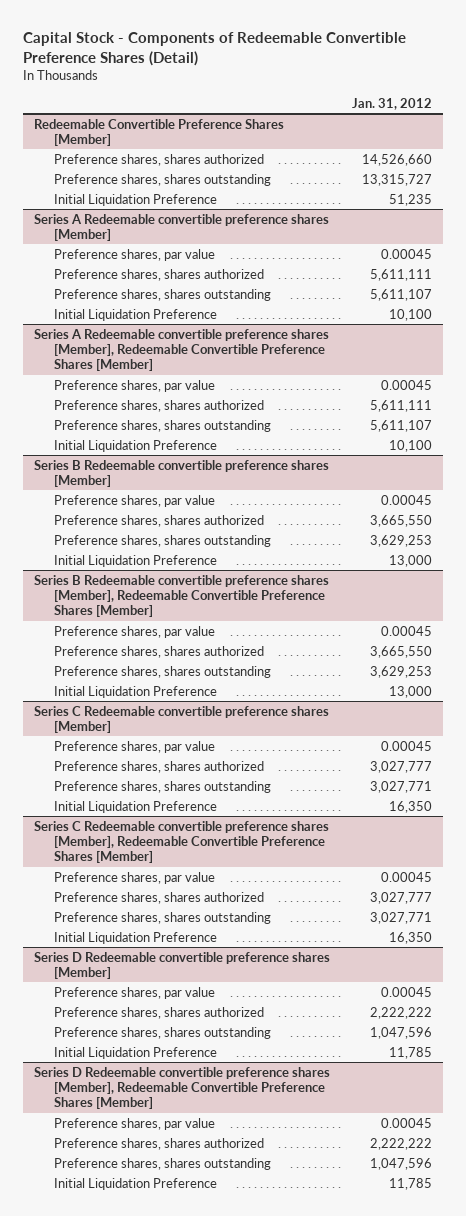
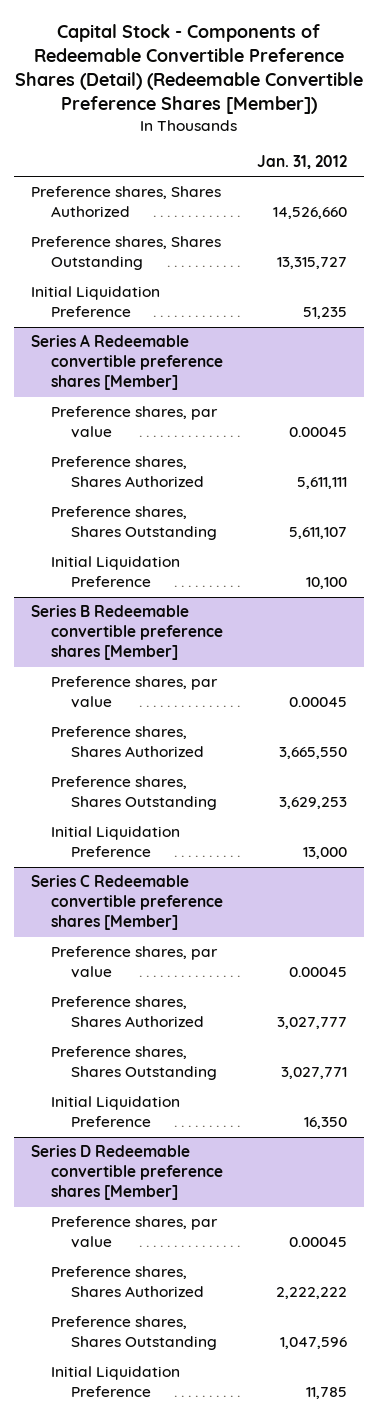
[23,32,407,66] Capital Stock - Components of Redeemable Convertible Preference Shares (Detail) -> [14,23,363,115] Capital Stock - Components of Redeemable Convertible Preference Shares (Detail) (Redeemable Convertible Preference Shares [Member])
[34,118,285,147] Redeemable Convertible Preference Shares [Member] -> none
[54,153,265,166] Preference shares, shares authorized -> [30,186,221,218] Preference shares, Shares Authorized
[54,173,272,186] Preference shares, shares outstanding -> [30,236,221,271] Preference shares, Shares Outstanding
[54,308,218,321] Initial Liquidation Preference -> none
[34,328,330,372] Series A Redeemable convertible preference shares [Member], Redeemable Convertible Preference Shares [Member] -> none
[54,379,216,392] Preference shares, par value -> none
[54,399,265,412] Preference shares, shares authorized -> none
[54,419,272,432] Preference shares, shares outstanding -> none
[54,268,265,281] Preference shares, shares authorized -> [50,456,204,488] Preference shares, Shares Authorized
[54,288,272,301] Preference shares, shares outstanding -> [50,506,217,541] Preference shares, Shares Outstanding
[54,554,218,567] Initial Liquidation Preference -> none
[34,574,330,618] Series B Redeemable convertible preference shares [Member], Redeemable Convertible Preference Shares [Member] -> none
[54,625,216,638] Preference shares, par value -> none
[54,645,265,658] Preference shares, shares authorized -> none
[54,665,272,678] Preference shares, shares outstanding -> none
[54,514,265,527] Preference shares, shares authorized -> [50,726,204,758] Preference shares, Shares Authorized
[54,534,272,547] Preference shares, shares outstanding -> [50,776,217,811] Preference shares, Shares Outstanding
[54,800,218,813] Initial Liquidation Preference -> none
[34,820,330,864] Series C Redeemable convertible preference shares [Member], Redeemable Convertible Preference Shares [Member] -> none
[54,871,216,884] Preference shares, par value -> none
[54,891,265,904] Preference shares, shares authorized -> none
[54,911,272,924] Preference shares, shares outstanding -> none
[54,760,265,773] Preference shares, shares authorized -> [50,996,204,1028] Preference shares, Shares Authorized
[54,780,272,793] Preference shares, shares outstanding -> [50,1046,217,1081] Preference shares, Shares Outstanding
[54,1046,218,1059] Initial Liquidation Preference -> none
[34,1066,331,1110] Series D Redeemable convertible preference shares [Member], Redeemable Convertible Preference Shares [Member] -> none
[54,1117,216,1130] Preference shares, par value -> none
[54,1137,265,1150] Preference shares, shares authorized -> none
[54,1157,272,1170] Preference shares, shares outstanding -> none
[54,1006,265,1019] Preference shares, shares authorized -> [50,1266,204,1298] Preference shares, Shares Authorized
[54,1026,272,1039] Preference shares, shares outstanding -> [50,1316,217,1351] Preference shares, Shares Outstanding

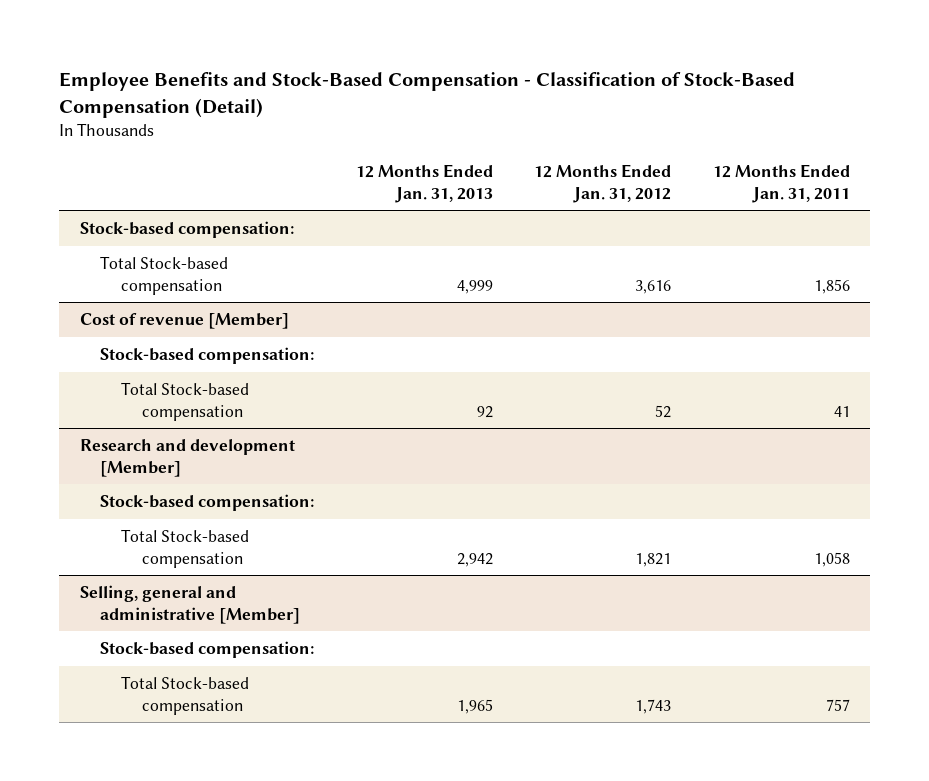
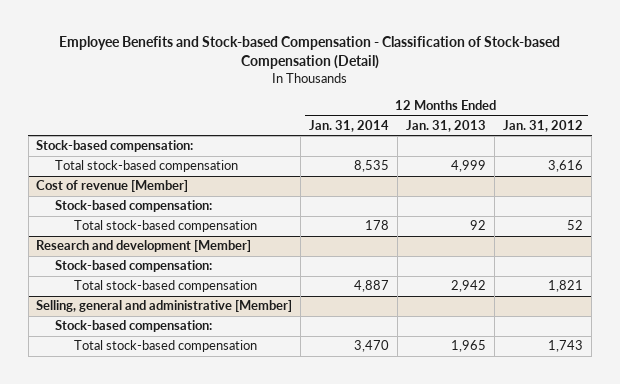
[58,71,795,118] Employee Benefits and Stock-Based Compensation - Classification of Stock-Based Compensation (Detail) -> [58,36,560,70] Employee Benefits and Stock-based Compensation - Classification of Stock-based Compensation (Detail)
[712,163,850,203] 12 Months Ended Jan. 31, 2011 -> none
none -> [309,119,390,132] Jan. 31, 2014
[100,255,229,295] Total Stock-based compensation -> [55,160,239,173] Total stock-based compensation
[121,381,250,421] Total Stock-based compensation -> [73,220,257,233] Total stock-based compensation
[121,528,250,568] Total Stock-based compensation -> [73,280,257,293] Total stock-based compensation
[121,675,250,715] Total Stock-based compensation -> [73,340,257,353] Total stock-based compensation

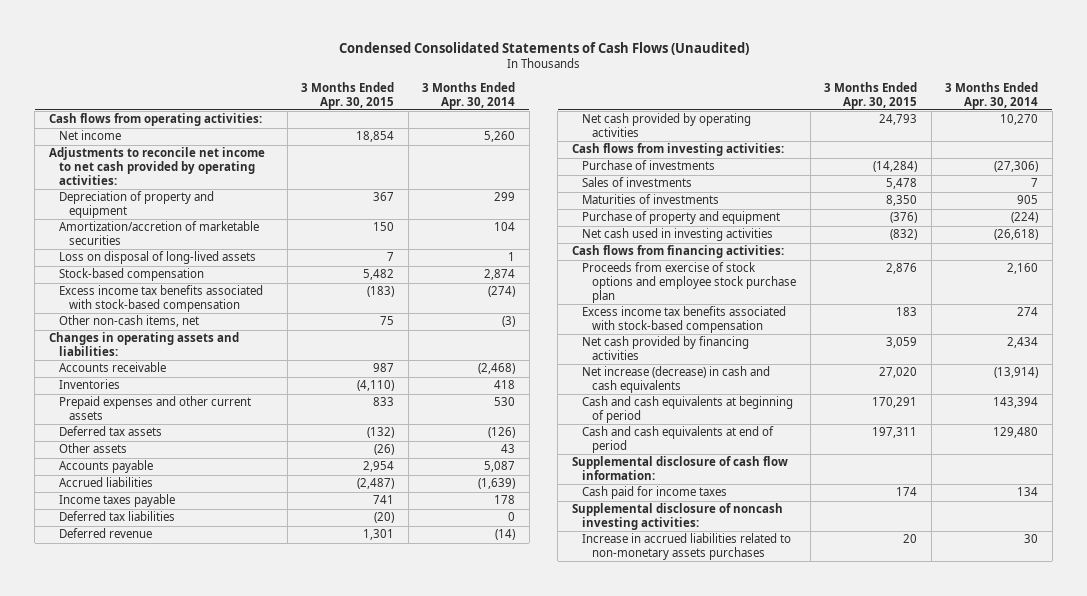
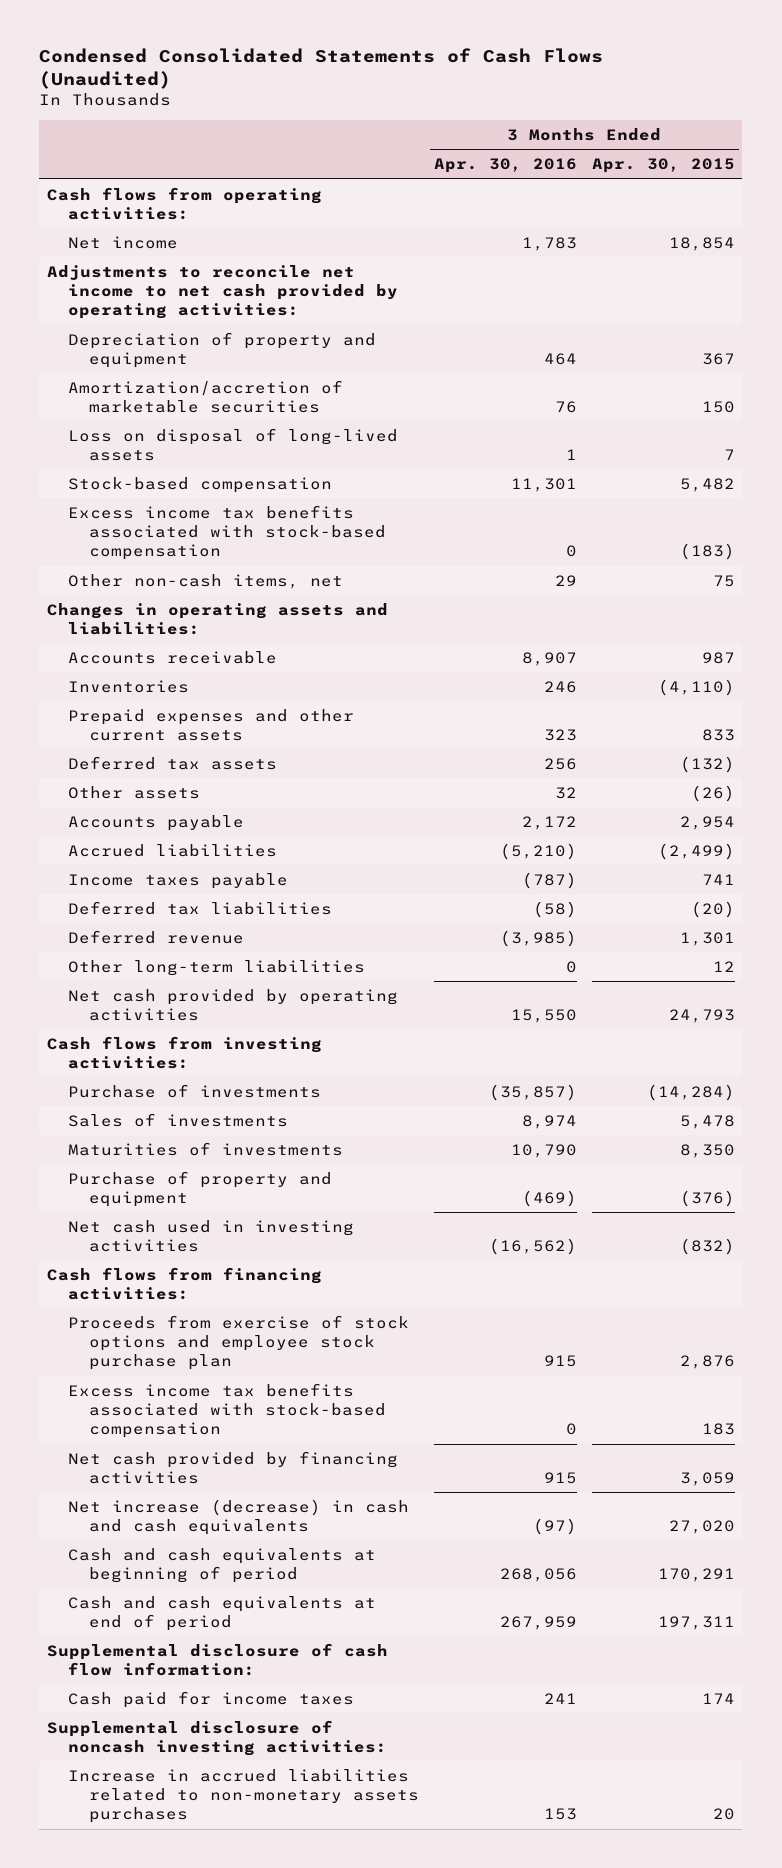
[422,81,516,109] 3 Months Ended Apr. 30, 2014 -> none
none -> [433,158,577,174] Apr. 30, 2016
[357,478,395,490] (2,487) -> [657,842,735,860] (2,499)
none -> [67,959,365,976] Other long-term liabilities

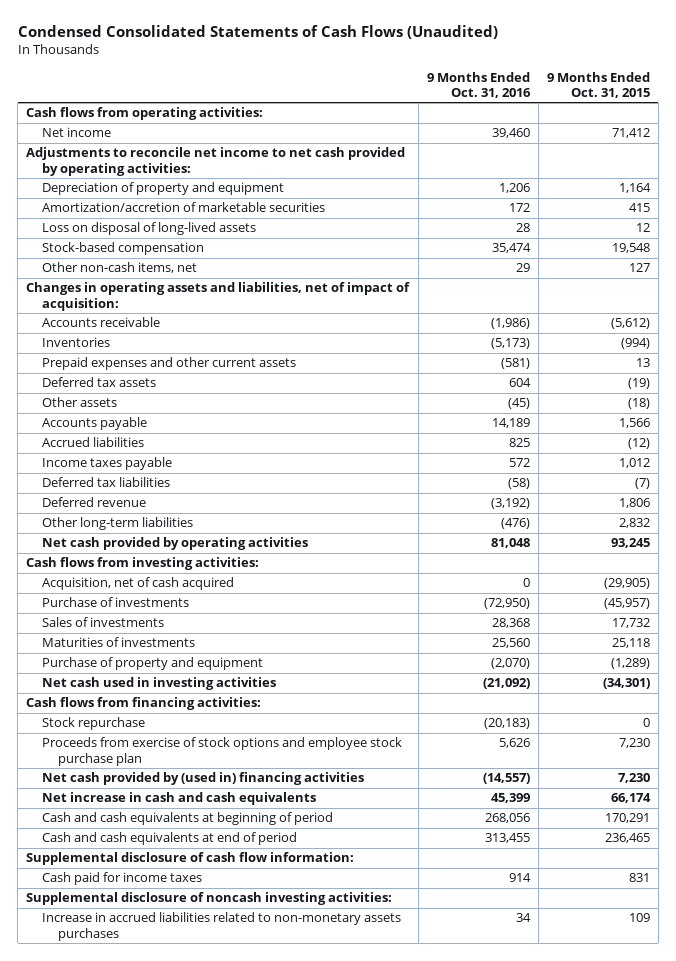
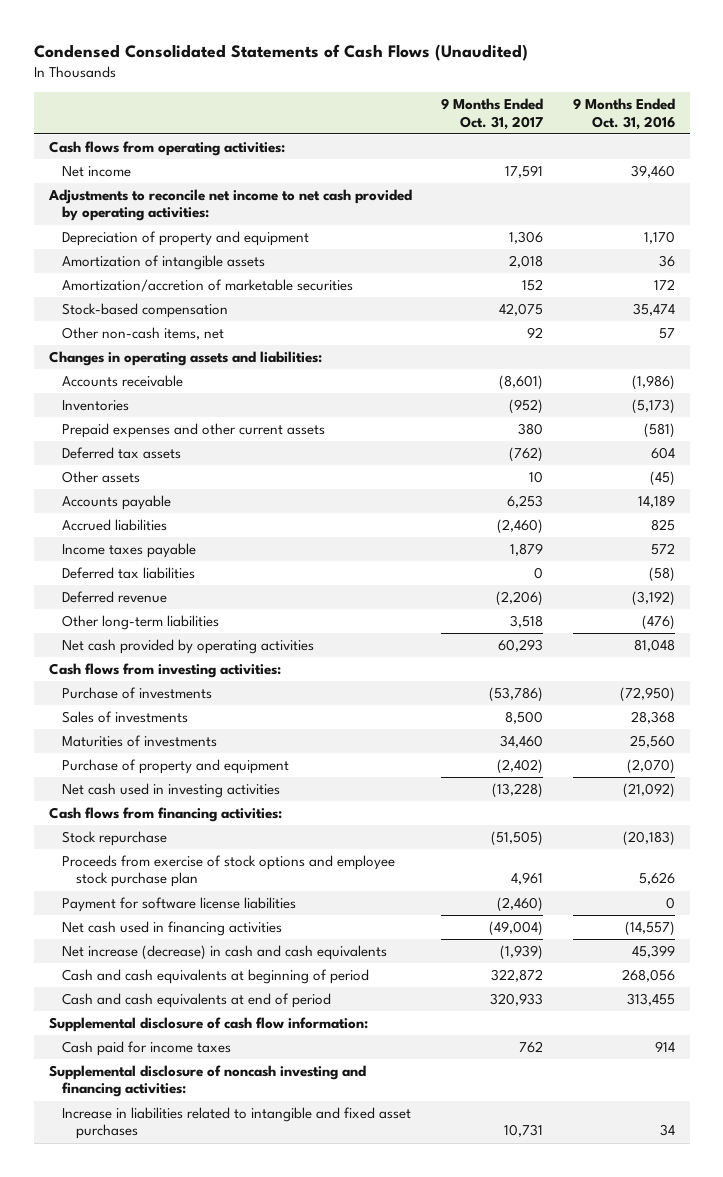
[546,71,650,98] 9 Months Ended Oct. 31, 2015 -> none
none -> [441,98,544,130] 9 Months Ended Oct. 31, 2017
[498,183,530,194] 1,206 -> [643,230,675,244] 1,170
none -> [62,254,266,270] Amortization of intangible assets
[41,222,256,236] Loss on disposal of long-lived assets -> none
[515,263,530,273] 29 -> [658,327,675,339] 57
[26,282,411,311] Changes in operating assets and liabilities, net of impact of acquisition: -> [48,350,322,366] Changes in operating assets and liabilities:
[41,577,234,591] Acquisition, net of cash acquired -> none
none -> [62,896,297,912] Payment for software license liabilities
[41,772,364,786] Net cash provided by (used in) financing activities -> [62,920,283,936] Net cash used in financing activities
[41,792,316,806] Net increase in cash and cash equivalents -> [62,944,388,960] Net increase (decrease) in cash and cash equivalents
[26,892,393,906] Supplemental disclosure of noncash investing activities: -> [48,1064,366,1098] Supplemental disclosure of noncash investing and financing activities:
[41,912,401,941] Increase in accrued liabilities related to non-monetary assets purchases -> [62,1106,412,1140] Increase in liabilities related to intangible and fixed asset purchases

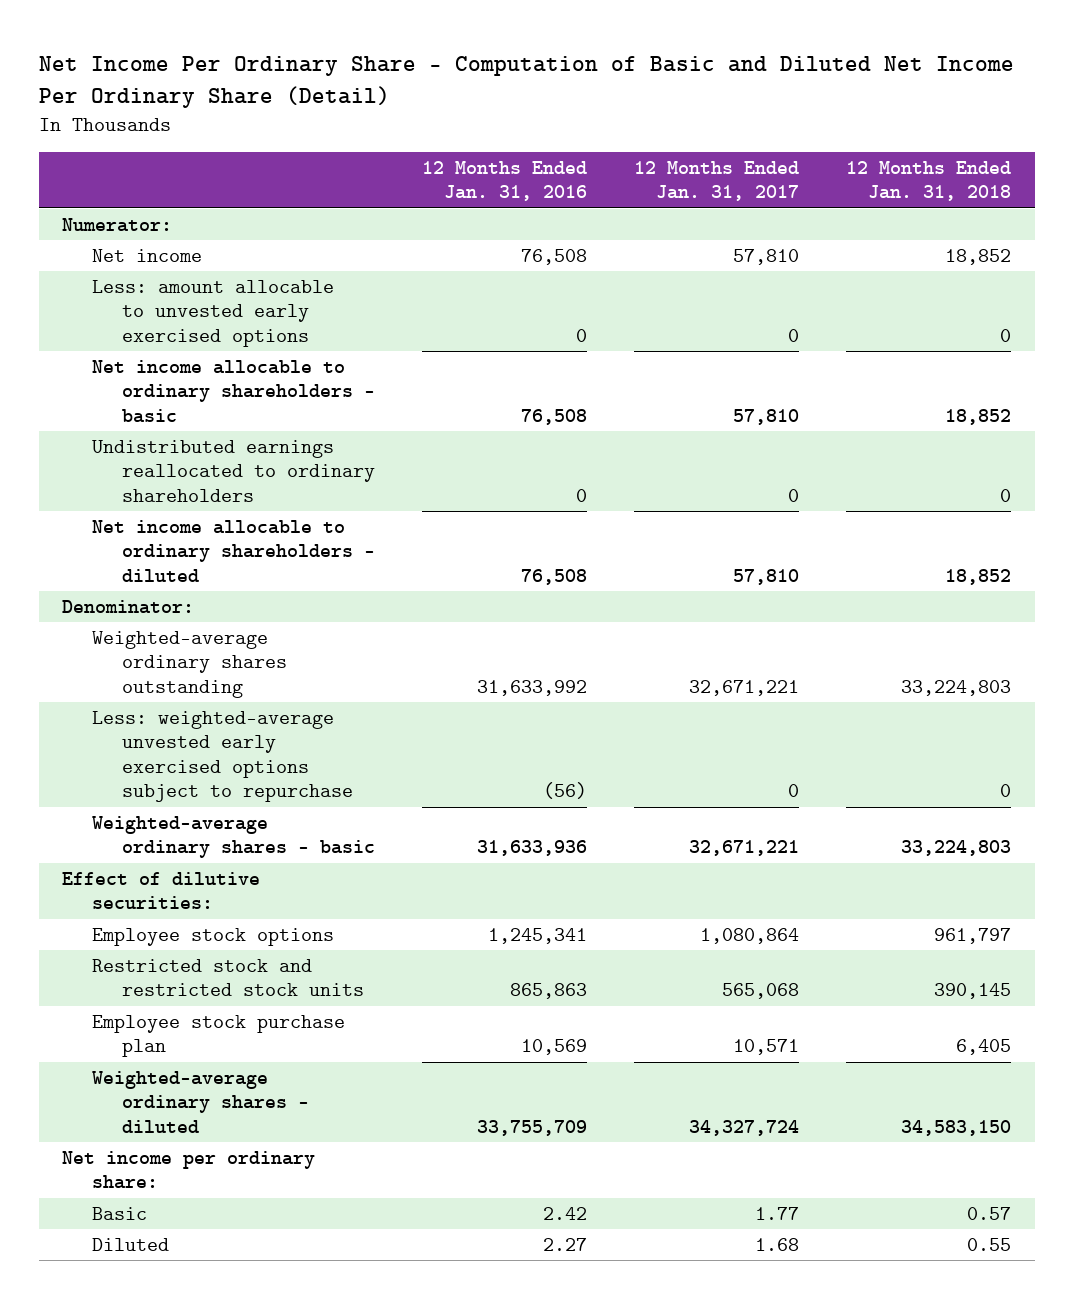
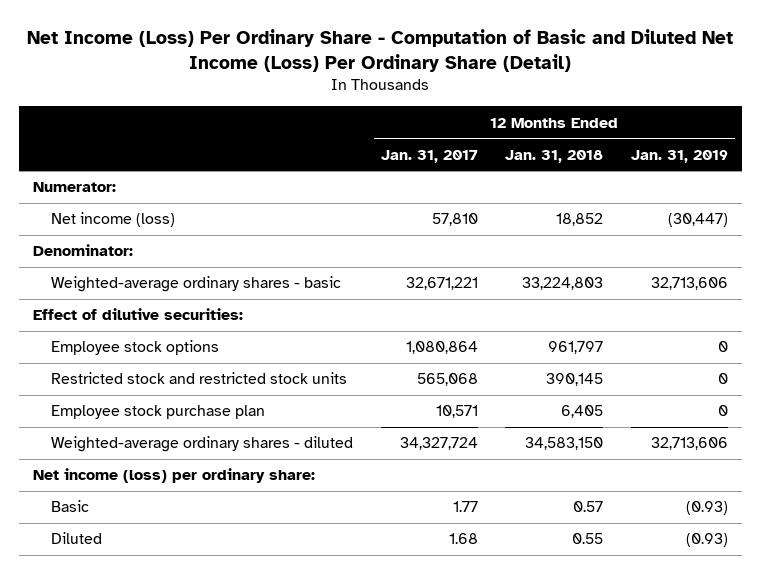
[38,56,1014,109] Net Income Per Ordinary Share - Computation of Basic and Diluted Net Income Per Ordinary Share (Detail) -> [27,29,734,72] Net Income (Loss) Per Ordinary Share - Computation of Basic and Diluted Net Income (Loss) Per Ordinary Share (Detail)
[422,160,588,202] 12 Months Ended Jan. 31, 2016 -> none
none -> [630,149,728,163] Jan. 31, 2019
[92,279,335,347] Less: amount allocable to unvested early exercised options -> none
[92,359,375,423] Net income allocable to ordinary shareholders - basic -> none
[92,439,375,502] Undistributed earnings reallocated to ordinary shareholders -> none
[92,519,375,582] Net income allocable to ordinary shareholders - diluted -> none
[92,248,203,262] Net income -> [51,212,176,228] Net income (loss)
[92,630,287,698] Weighted-average ordinary shares outstanding -> none
[92,710,353,803] Less: weighted-average unvested early exercised options subject to repurchase -> none
[62,1150,316,1190] Net income per ordinary share: -> [33,468,316,484] Net income (loss) per ordinary share:

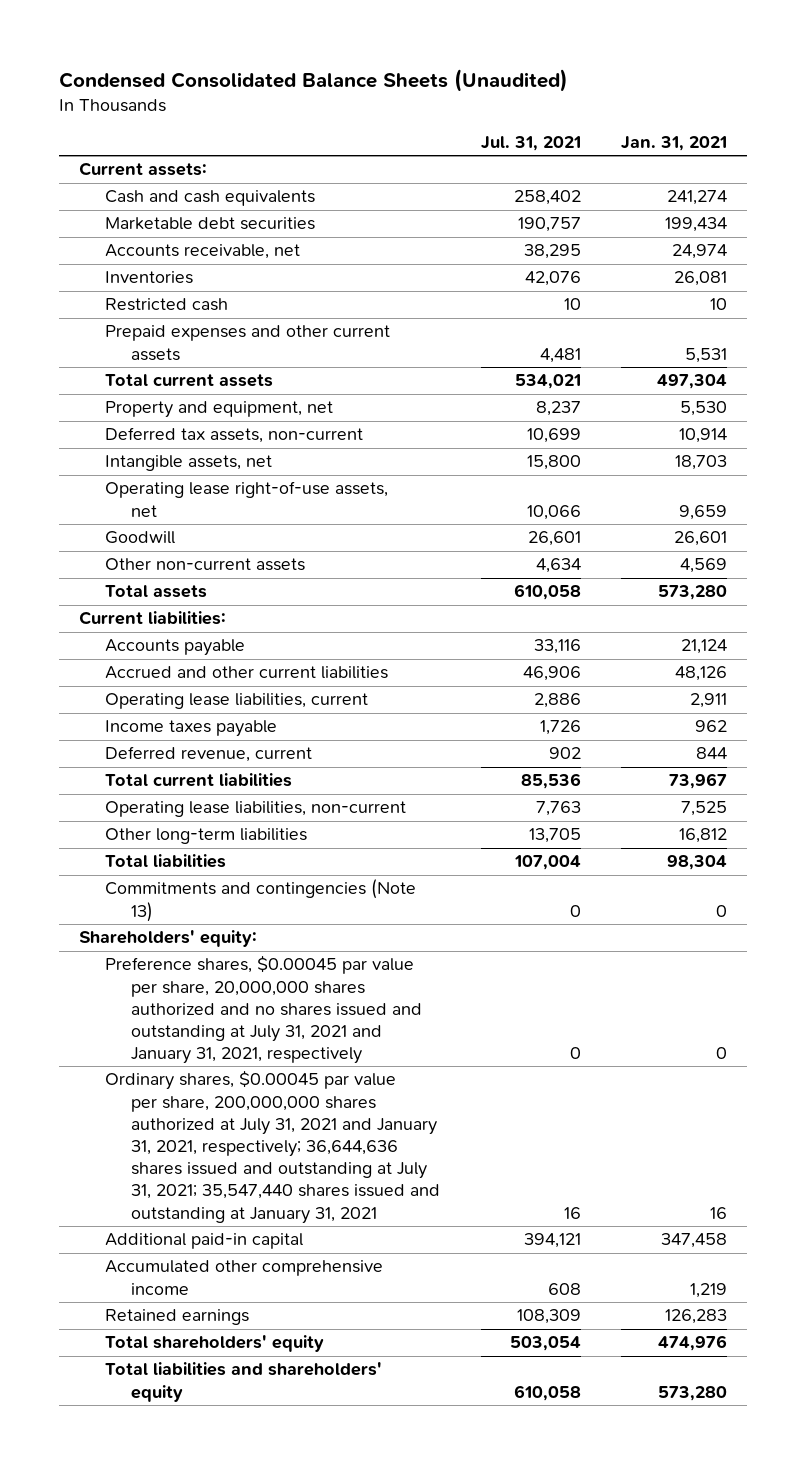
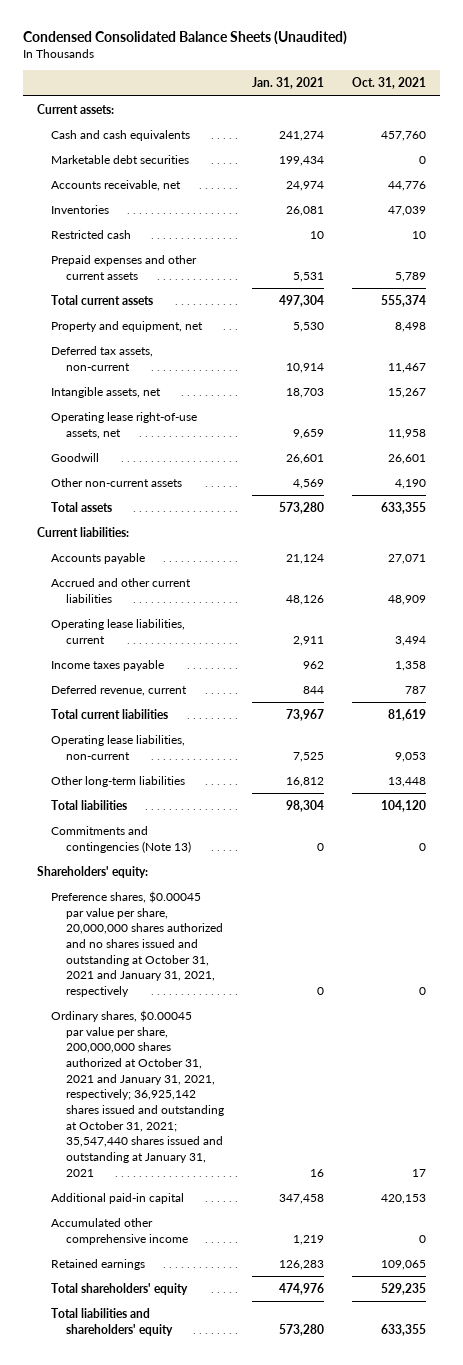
[480,135,581,151] Jul. 31, 2021 -> none
none -> [352,77,427,90] Oct. 31, 2021
[105,955,423,1065] Preference shares, $0.00045 par value per share, 20,000,000 shares authorized and no shares issued and outstanding at July 31, 2021 and January 31, 2021, respectively -> [51,891,224,998] Preference shares, $0.00045 par value per share, 20,000,000 shares authorized and no shares issued and outstanding at October 31, 2021 and January 31, 2021, respectively
[105,1070,441,1224] Ordinary shares, $0.00045 par value per share, 200,000,000 shares authorized at July 31, 2021 and January 31, 2021, respectively; 36,644,636 shares issued and outstanding at July 31, 2021; 35,547,440 shares issued and outstanding at January 31, 2021 -> [51,1010,225,1177] Ordinary shares, $0.00045 par value per share, 200,000,000 shares authorized at October 31, 2021 and January 31, 2021, respectively; 36,925,142 shares issued and outstanding at October 31, 2021; 35,547,440 shares issued and outstanding at January 31, 2021

